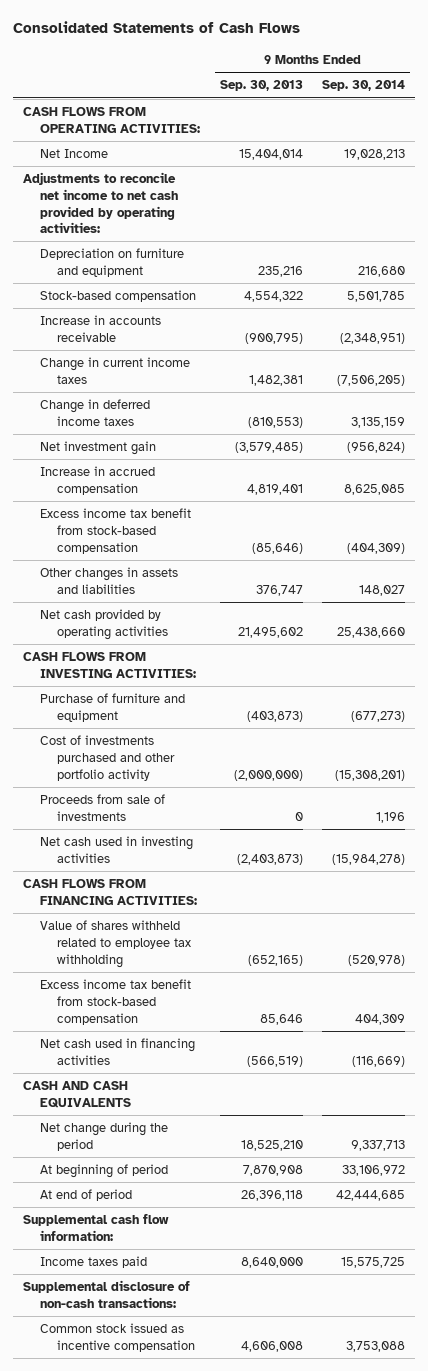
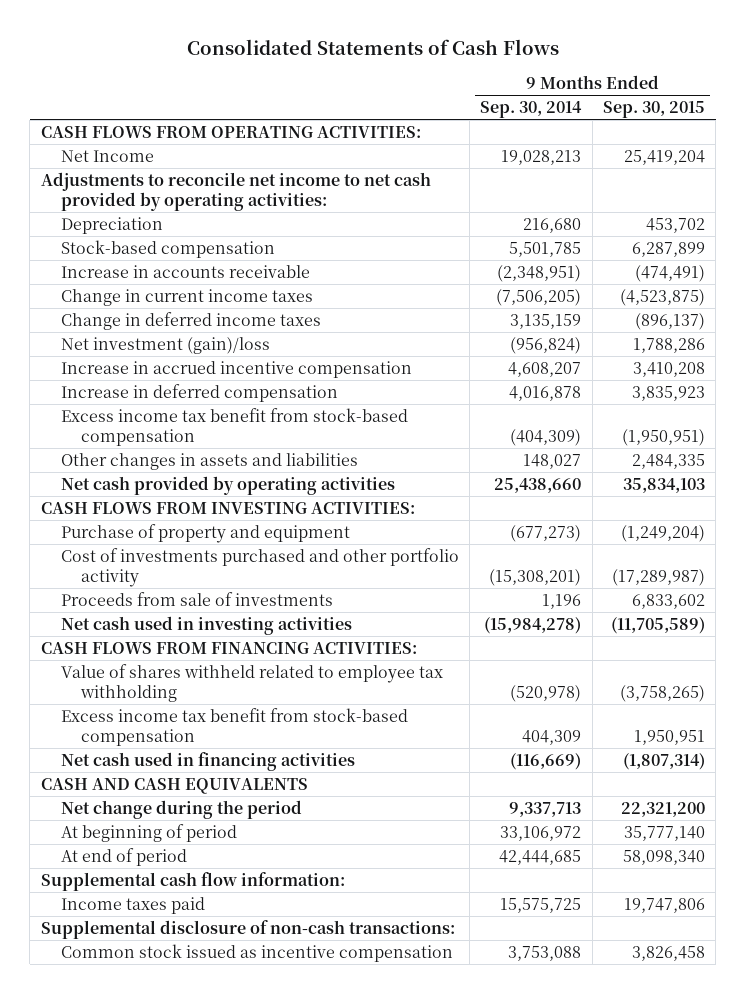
[219,80,303,92] Sep. 30, 2013 -> none
none -> [602,100,705,118] Sep. 30, 2015
[40,248,185,277] Depreciation on furniture and equipment -> [60,216,163,234] Depreciation
[40,441,157,456] Net investment gain -> [60,336,270,354] Net investment (gain)/loss
[40,466,156,495] Increase in accrued compensation -> [60,360,412,378] Increase in accrued incentive compensation
[344,483,406,495] 8,625,085 -> [508,361,582,377] 4,608,207
none -> [60,383,338,402] Increase in deferred compensation
[40,693,186,722] Purchase of furniture and equipment -> [60,523,350,543] Purchase of property and equipment

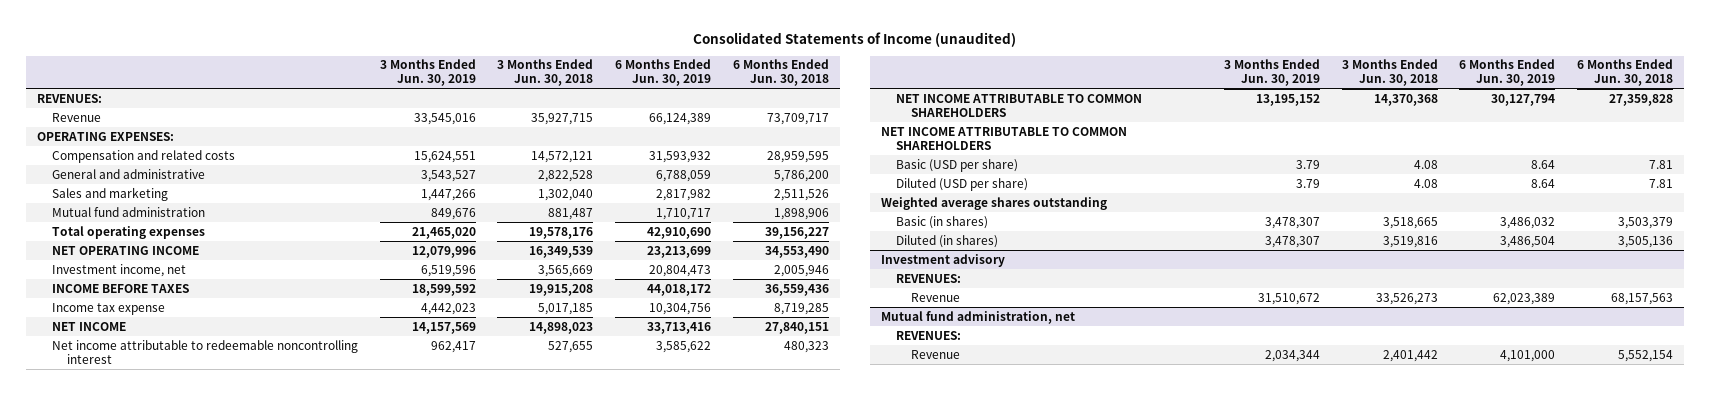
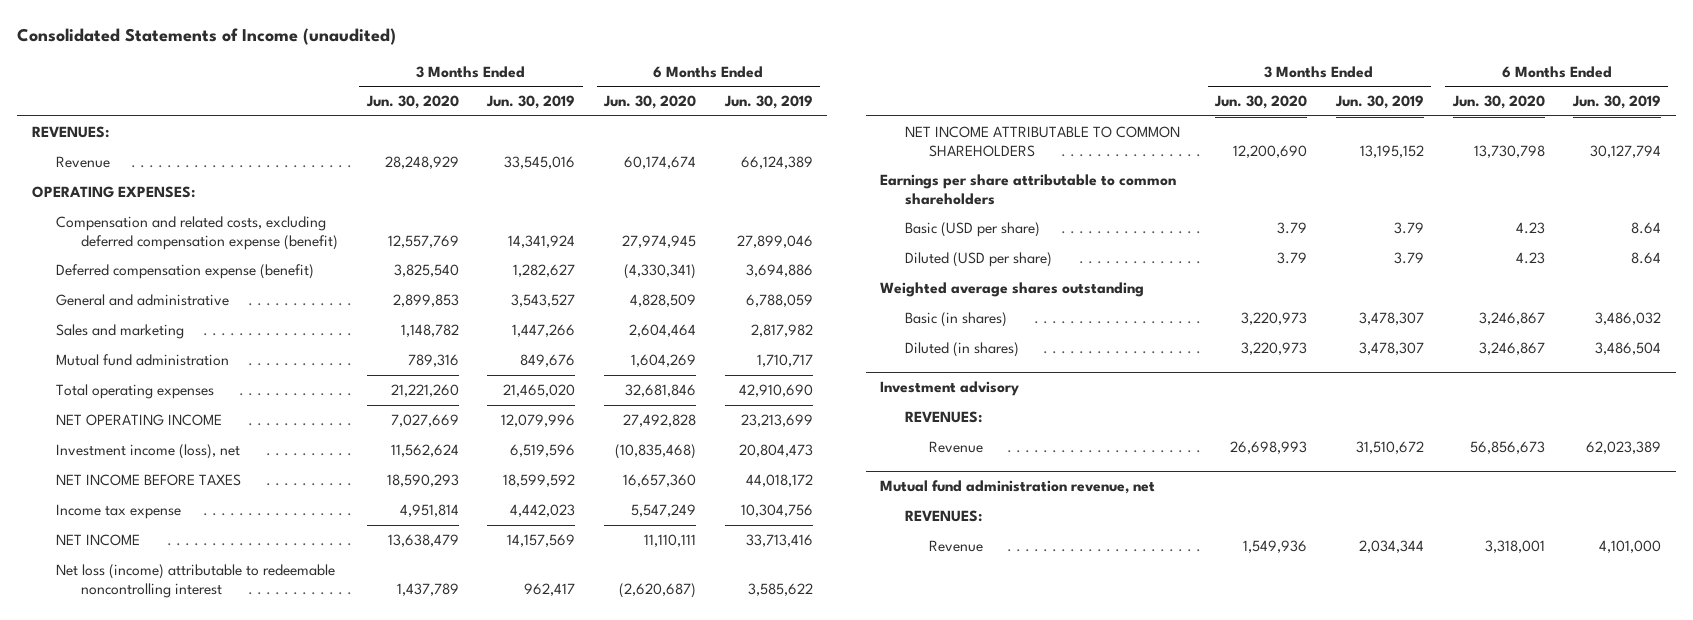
[497,59,594,87] 3 Months Ended Jun. 30, 2018 -> none
[733,59,830,87] 6 Months Ended Jun. 30, 2018 -> none
none -> [365,95,459,110] Jun. 30, 2020
none -> [603,95,697,110] Jun. 30, 2020
[51,149,235,163] Compensation and related costs -> [56,215,338,250] Compensation and related costs, excluding deferred compensation expense (benefit)
[413,150,476,163] 15,624,551 -> [508,234,576,248] 14,341,924
[649,150,712,163] 31,593,932 -> [736,234,813,248] 27,899,046
none -> [56,263,315,279] Deferred compensation expense (benefit)
[51,263,186,277] Investment income, net -> [56,443,241,459] Investment income (loss), net
[51,283,189,293] INCOME BEFORE TAXES -> [56,473,242,486] NET INCOME BEFORE TAXES
[51,339,358,364] Net income attributable to redeemable noncontrolling interest -> [56,563,336,598] Net loss (income) attributable to redeemable noncontrolling interest
[880,126,1127,150] NET INCOME ATTRIBUTABLE TO COMMON SHAREHOLDERS -> [880,173,1177,205] Earnings per share attributable to common shareholders
[880,310,1075,324] Mutual fund administration, net -> [880,480,1156,495] Mutual fund administration revenue, net

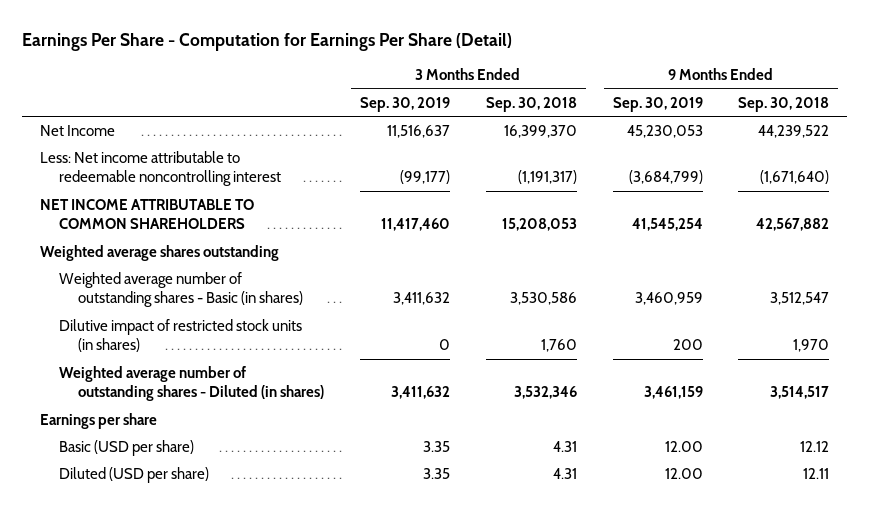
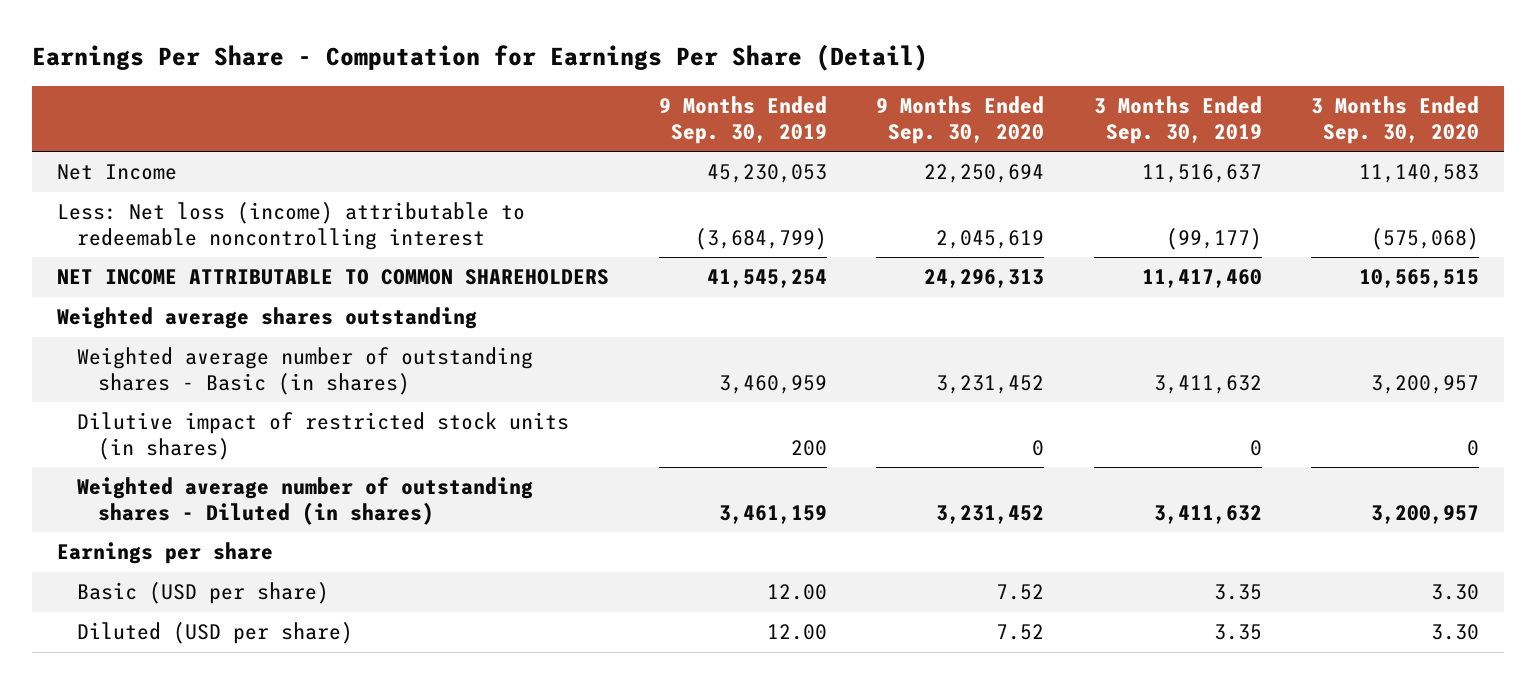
[485,96,577,112] Sep. 30, 2018 -> none
[738,96,830,112] Sep. 30, 2018 -> none
none -> [876,96,1045,144] 9 Months Ended Sep. 30, 2020
none -> [1311,96,1480,144] 3 Months Ended Sep. 30, 2020
[40,151,282,187] Less: Net income attributable to redeemable noncontrolling interest -> [56,202,525,250] Less: Net loss (income) attributable to redeemable noncontrolling interest

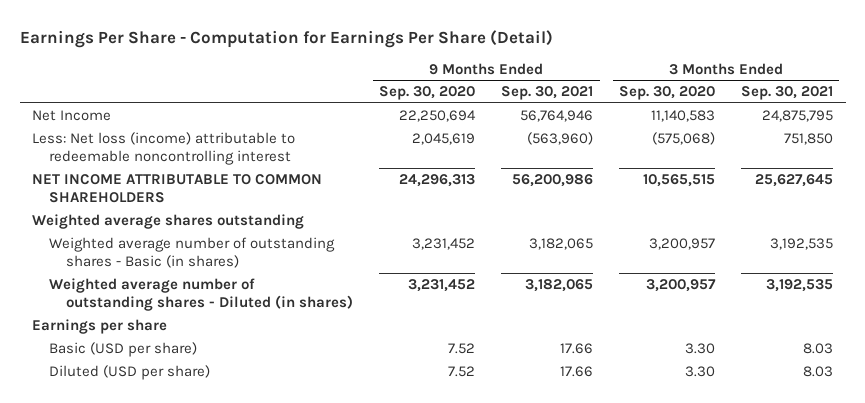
[658,96,827,144] 9 Months Ended Sep. 30, 2019 -> none
[1093,96,1262,144] 3 Months Ended Sep. 30, 2019 -> none
none -> [501,86,594,101] Sep. 30, 2021
none -> [741,86,834,101] Sep. 30, 2021
[77,412,570,460] Dilutive impact of restricted stock units (in shares) -> none

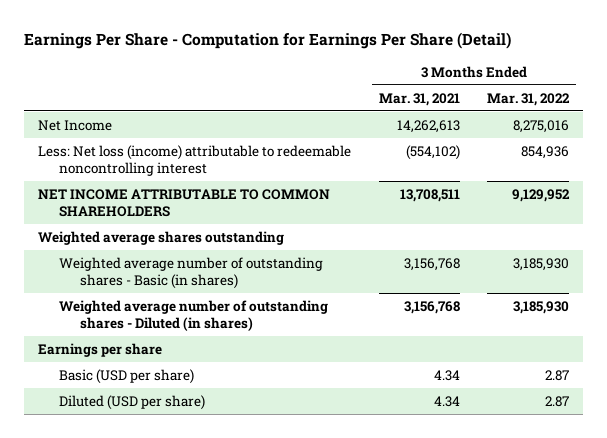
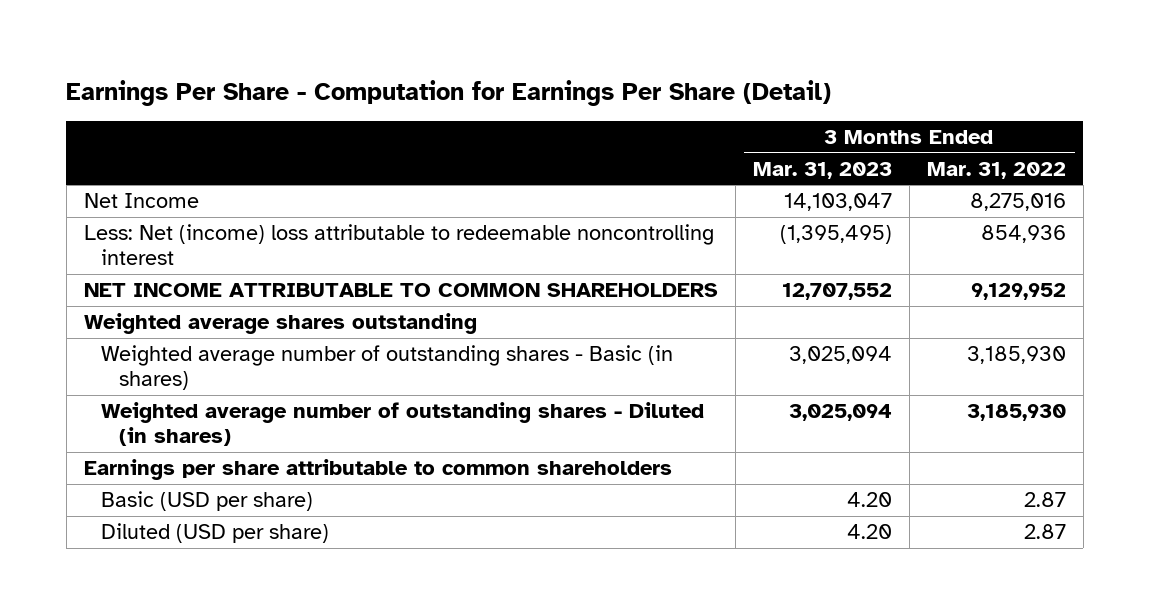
[378,92,460,106] Mar. 31, 2021 -> none
none -> [752,161,892,179] Mar. 31, 2023
[38,144,352,176] Less: Net loss (income) attributable to redeemable noncontrolling interest -> [83,224,714,266] Less: Net (income) loss attributable to redeemable noncontrolling interest
[38,342,163,357] Earnings per share -> none
none -> [83,459,672,481] Earnings per share attributable to common shareholders

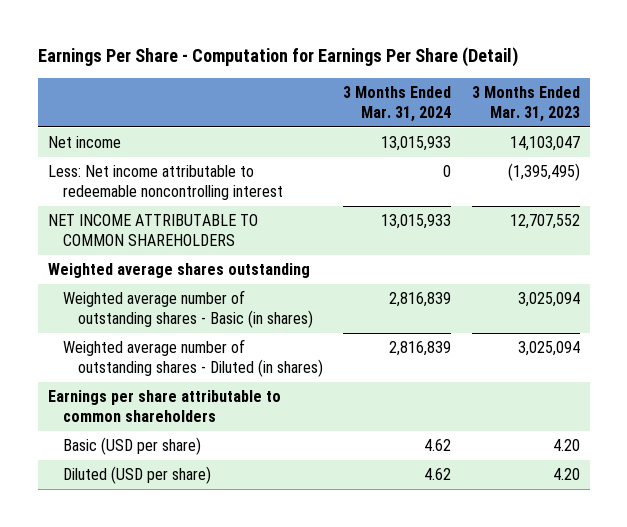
[926,161,1066,179] Mar. 31, 2022 -> none
none -> [343,85,452,122] 3 Months Ended Mar. 31, 2024
[83,193,199,209] Net Income -> [47,135,121,148] Net income
[83,224,714,266] Less: Net (income) loss attributable to redeemable noncontrolling interest -> [47,164,283,200] Less: Net income attributable to redeemable noncontrolling interest

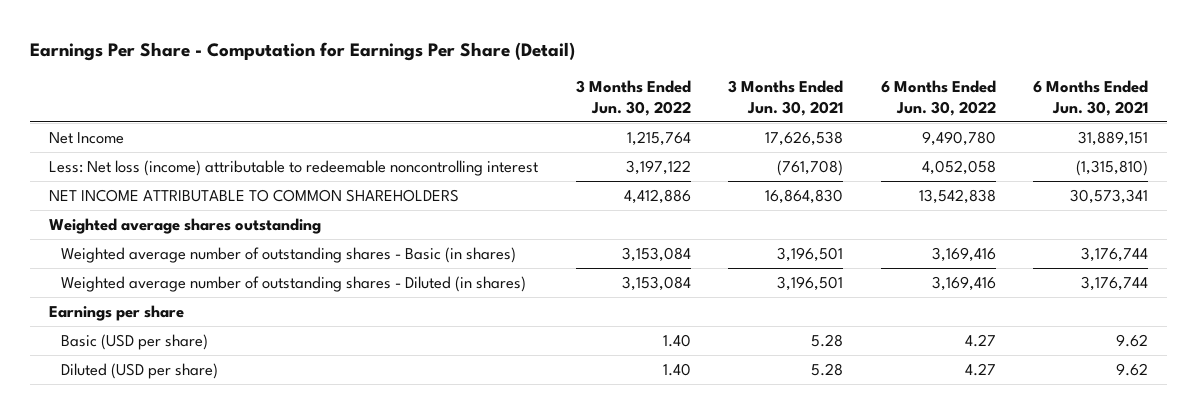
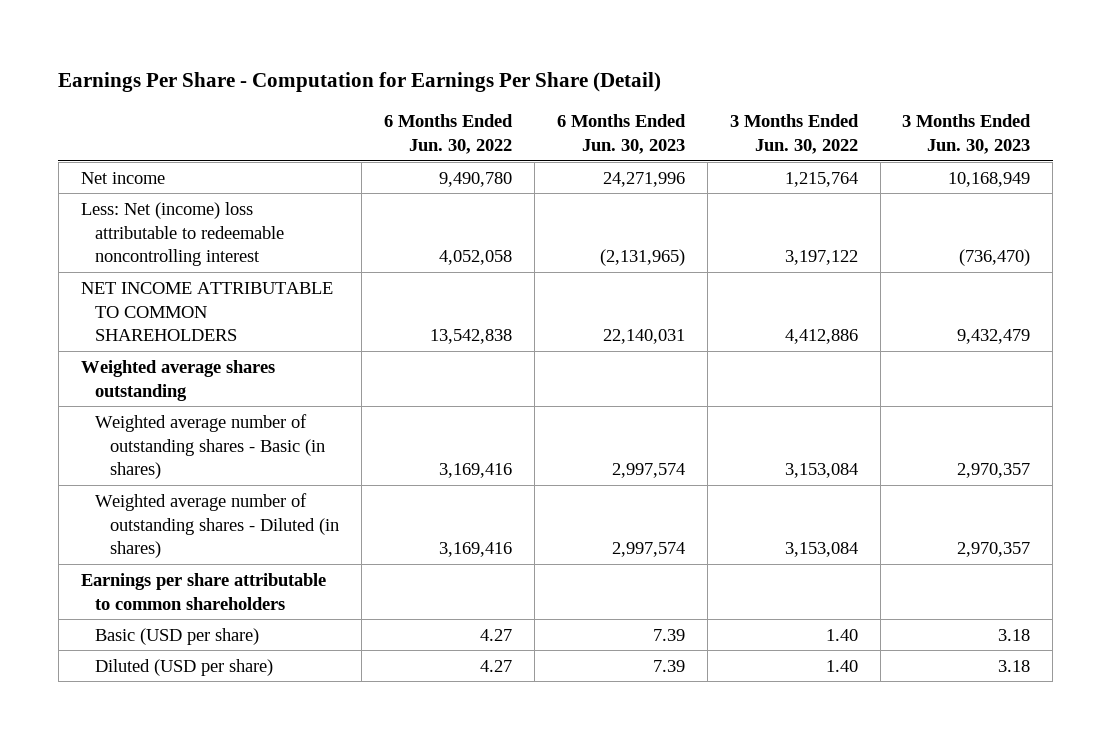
[728,80,844,116] 3 Months Ended Jun. 30, 2021 -> none
[1033,80,1149,116] 6 Months Ended Jun. 30, 2021 -> none
none -> [556,114,686,154] 6 Months Ended Jun. 30, 2023
none -> [902,114,1032,154] 3 Months Ended Jun. 30, 2023
[49,131,125,144] Net Income -> [80,171,165,184] Net income
[49,159,539,176] Less: Net loss (income) attributable to redeemable noncontrolling interest -> [80,201,285,267] Less: Net (income) loss attributable to redeemable noncontrolling interest
[49,304,185,321] Earnings per share -> none
none -> [80,572,326,610] Earnings per share attributable to common shareholders

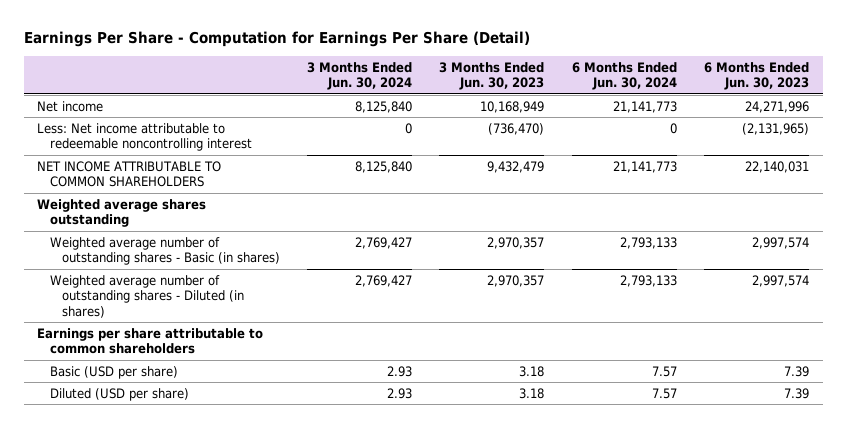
[383,114,513,154] 6 Months Ended Jun. 30, 2022 -> none
[729,114,859,154] 3 Months Ended Jun. 30, 2022 -> none
none -> [307,61,413,91] 3 Months Ended Jun. 30, 2024
none -> [571,61,677,91] 6 Months Ended Jun. 30, 2024
[80,201,285,267] Less: Net (income) loss attributable to redeemable noncontrolling interest -> [37,122,252,152] Less: Net income attributable to redeemable noncontrolling interest

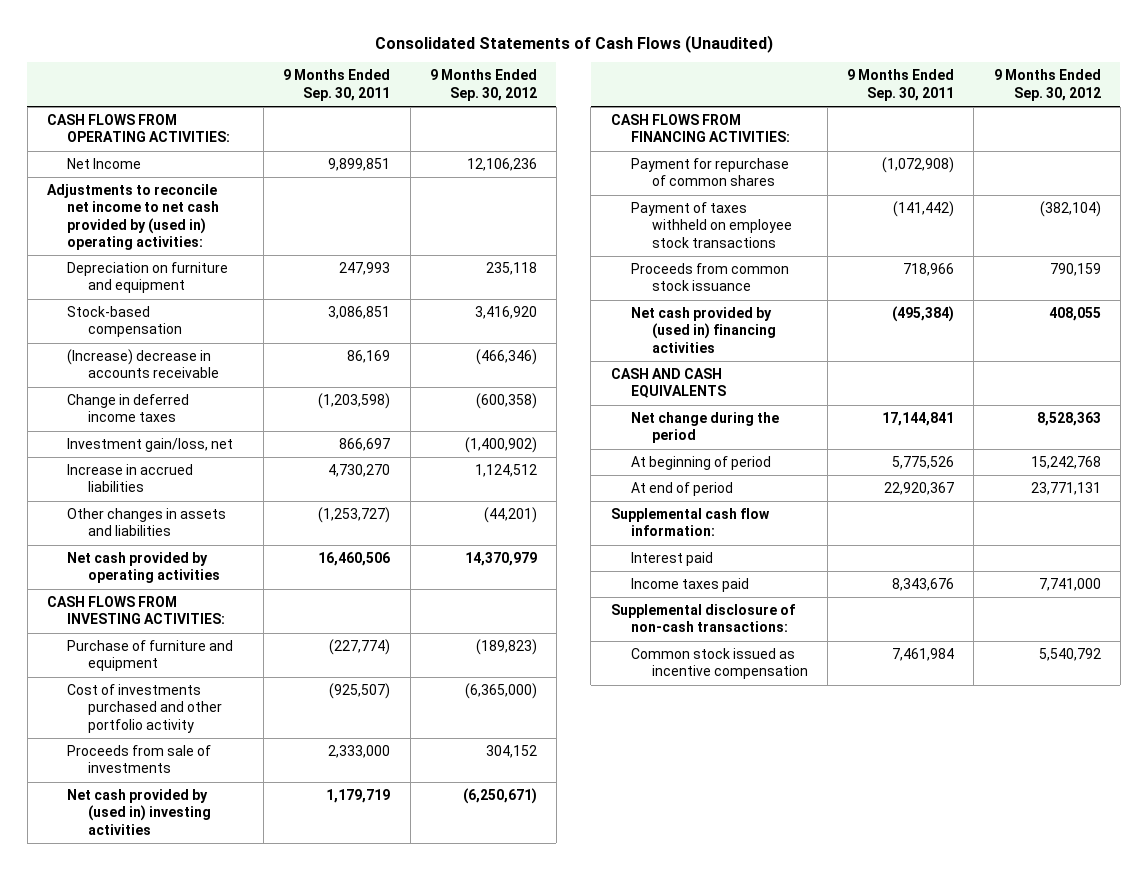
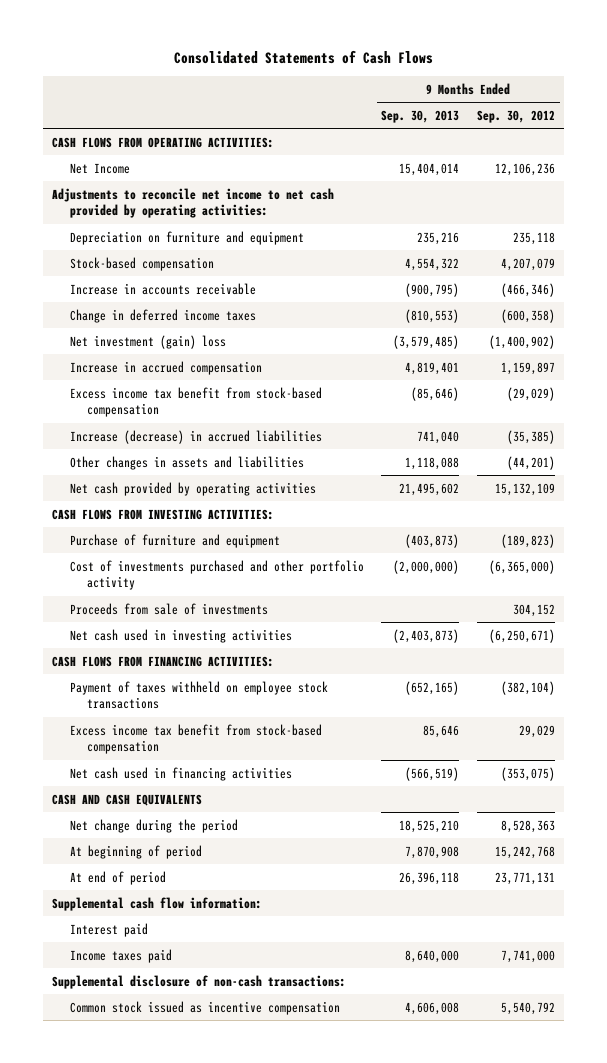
[374,34,773,53] Consolidated Statements of Cash Flows (Unaudited) -> [173,50,433,65] Consolidated Statements of Cash Flows
[283,69,391,101] 9 Months Ended Sep. 30, 2011 -> none
none -> [381,109,460,123] Sep. 30, 2013
[46,184,220,250] Adjustments to reconcile net income to net cash provided by (used in) operating activities: -> [51,187,334,219] Adjustments to reconcile net income to net cash provided by operating activities:
[474,306,537,320] 3,416,920 -> [501,257,556,271] 4,207,079
[67,349,219,379] (Increase) decrease in accounts receivable -> [69,282,256,295] Increase in accounts receivable
[67,438,234,453] Investment gain/loss, net -> [69,334,226,349] Net investment (gain) loss
none -> [69,360,262,375] Increase in accrued compensation
none -> [69,386,322,418] Excess income tax benefit from stock-based compensation
[67,464,194,493] Increase in accrued liabilities -> [69,429,322,444] Increase (decrease) in accrued liabilities
[474,464,537,478] 1,124,512 -> [507,429,556,444] (35,385)
[464,552,537,567] 14,370,979 -> [495,482,556,496] 15,132,109
[67,789,211,835] Net cash provided by (used in) investing activities -> [69,628,292,643] Net cash used in investing activities
[631,158,790,187] Payment for repurchase of common shares -> none
[631,263,790,292] Proceeds from common stock issuance -> none
none -> [69,723,322,755] Excess income tax benefit from stock-based compensation
[631,307,776,353] Net cash provided by (used in) financing activities -> [69,766,292,781] Net cash used in financing activities
[1048,307,1101,322] 408,055 -> [501,766,556,781] (353,075)

